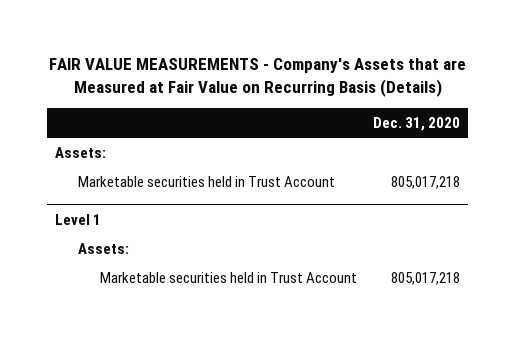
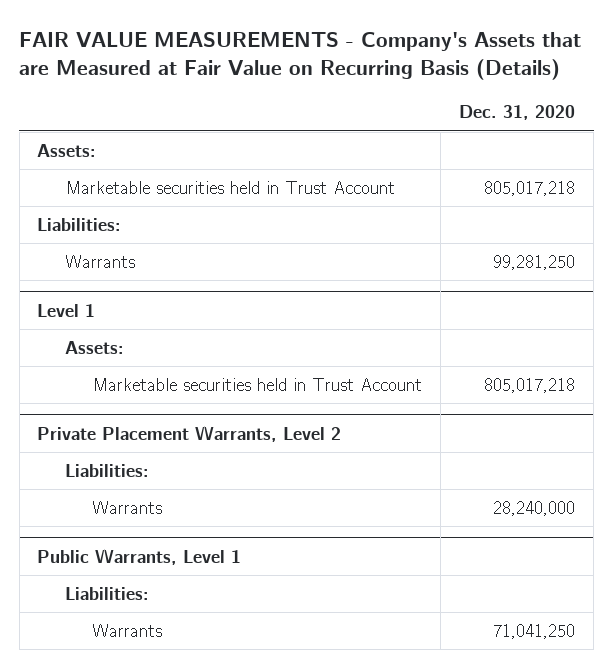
none -> [37,217,122,231] Liabilities:
none -> [64,254,135,268] Warrants
none -> [37,424,342,442] Private Placement Warrants, Level 2
none -> [64,463,149,477] Liabilities:
none -> [92,500,163,514] Warrants
none -> [37,547,242,565] Public Warrants, Level 1
none -> [64,586,149,600] Liabilities:
none -> [92,623,163,637] Warrants

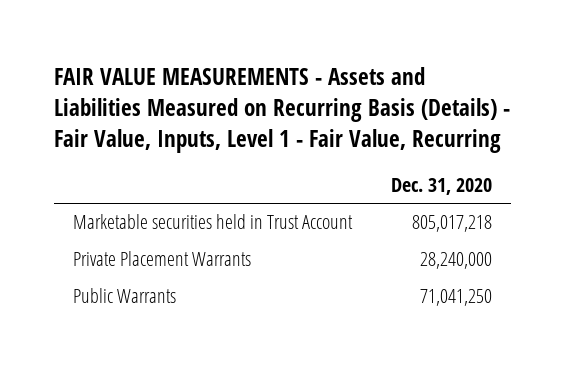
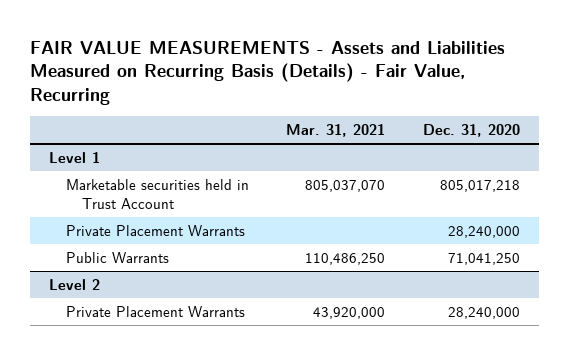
[54,66,511,153] FAIR VALUE MEASUREMENTS - Assets and Liabilities Measured on Recurring Basis (Details) - Fair Value, Inputs, Level 1 - Fair Value, Recurring -> [30,40,506,105] FAIR VALUE MEASUREMENTS - Assets and Liabilities Measured on Recurring Basis (Details) - Fair Value, Recurring
none -> [286,123,386,137] Mar. 31, 2021
none -> [49,151,101,163] Level 1
none -> [49,278,101,290] Level 2
none -> [65,305,245,317] Private Placement Warrants

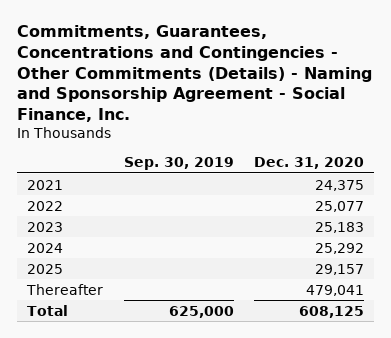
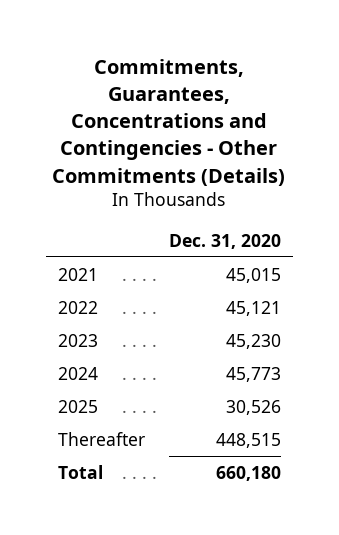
[16,25,372,123] Commitments, Guarantees, Concentrations and Contingencies - Other Commitments (Details) - Naming and Sponsorship Agreement - Social Finance, Inc. -> [52,58,286,186] Commitments, Guarantees, Concentrations and Contingencies - Other Commitments (Details)
[123,156,234,170] Sep. 30, 2019 -> none
[315,179,365,191] 24,375 -> [225,267,281,283] 45,015
[315,200,365,212] 25,077 -> [225,300,281,316] 45,121
[315,221,365,233] 25,183 -> [225,333,281,349] 45,230
[315,242,365,254] 25,292 -> [225,366,281,382] 45,773
[315,263,365,275] 29,157 -> [225,399,281,415] 30,526
[306,284,365,296] 479,041 -> [215,432,281,448] 448,515
[299,305,365,318] 608,125 -> [215,465,281,481] 660,180

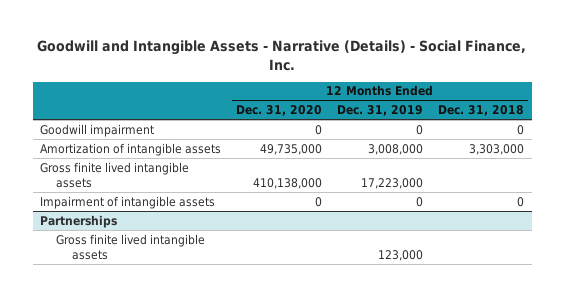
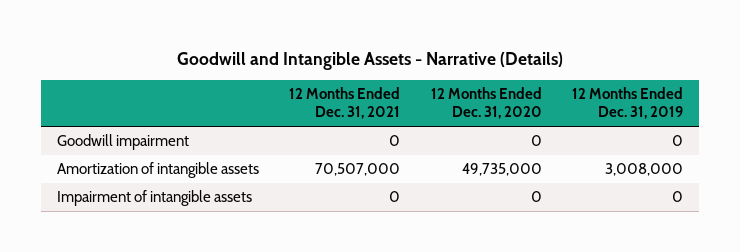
[37,40,527,71] Goodwill and Intangible Assets - Narrative (Details) - Social Finance, Inc. -> [177,51,564,70] Goodwill and Intangible Assets - Narrative (Details)
[438,105,525,117] Dec. 31, 2018 -> none
none -> [289,87,401,120] 12 Months Ended Dec. 31, 2021
[40,161,190,188] Gross finite lived intangible assets -> none
[40,214,118,228] Partnerships -> none
[56,233,206,260] Gross finite lived intangible assets -> none

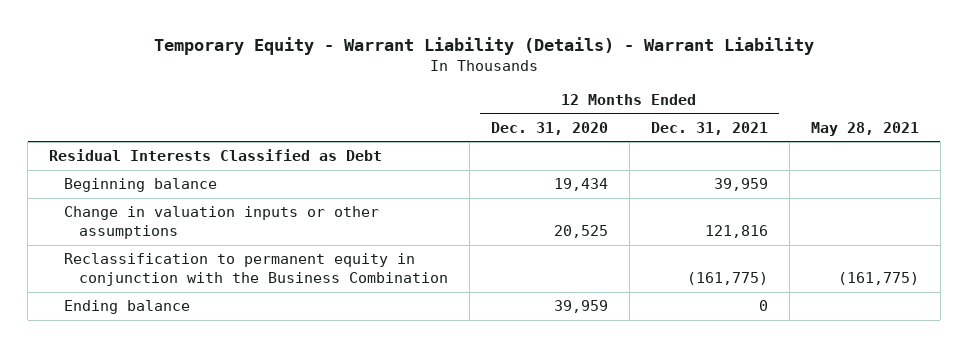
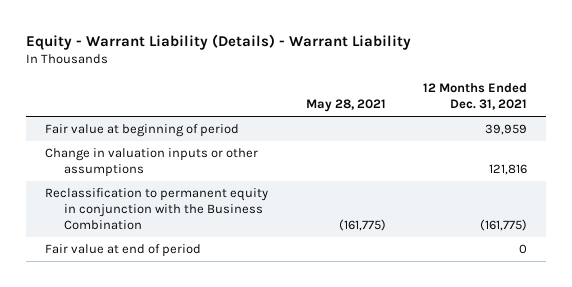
[153,36,814,55] Temporary Equity - Warrant Liability (Details) - Warrant Liability -> [25,33,411,50] Equity - Warrant Liability (Details) - Warrant Liability
[490,121,608,135] Dec. 31, 2020 -> none
[49,149,383,162] Residual Interests Classified as Debt -> none
[63,178,217,193] Beginning balance -> [44,124,239,138] Fair value at beginning of period
[63,300,190,315] Ending balance -> [44,244,201,258] Fair value at end of period

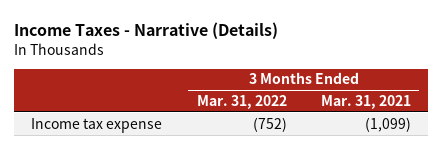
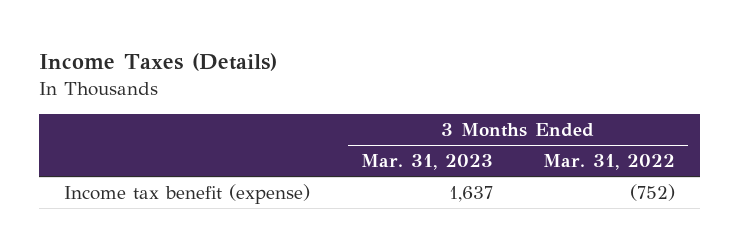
[14,21,279,39] Income Taxes - Narrative (Details) -> [38,52,277,71] Income Taxes (Details)
[320,94,411,109] Mar. 31, 2021 -> none
none -> [360,154,493,171] Mar. 31, 2023
[31,117,163,133] Income tax expense -> [64,184,311,205] Income tax benefit (expense)

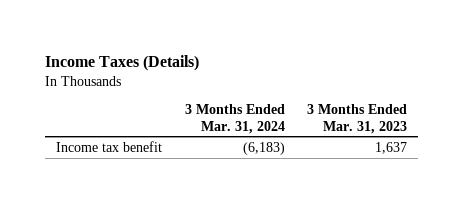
[543,154,676,171] Mar. 31, 2022 -> none
none -> [184,104,285,134] 3 Months Ended Mar. 31, 2024
[64,184,311,205] Income tax benefit (expense) -> [56,140,163,152] Income tax benefit

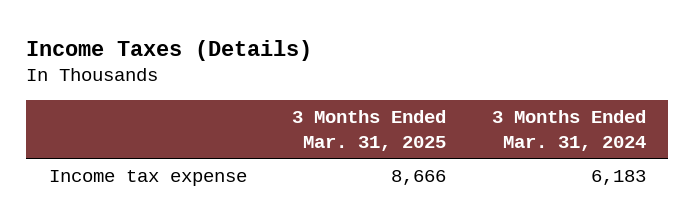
[306,104,407,134] 3 Months Ended Mar. 31, 2023 -> none
none -> [292,110,447,151] 3 Months Ended Mar. 31, 2025
[56,140,163,152] Income tax benefit -> [48,169,247,186] Income tax expense
[242,141,285,155] (6,183) -> [590,169,646,185] 6,183

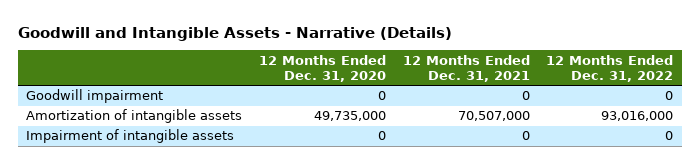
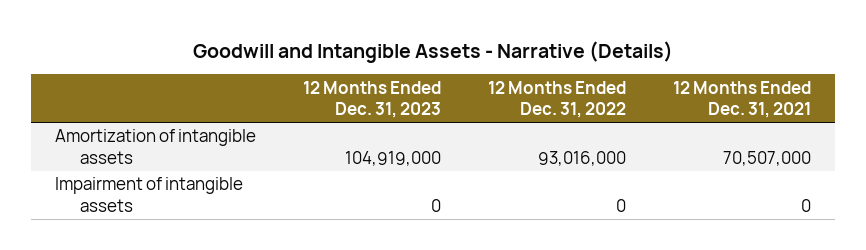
[259,54,387,82] 12 Months Ended Dec. 31, 2020 -> none
none -> [303,80,442,119] 12 Months Ended Dec. 31, 2023
[26,89,164,104] Goodwill impairment -> none

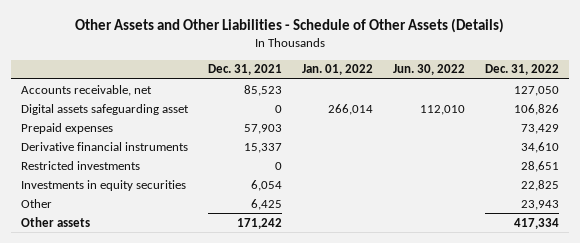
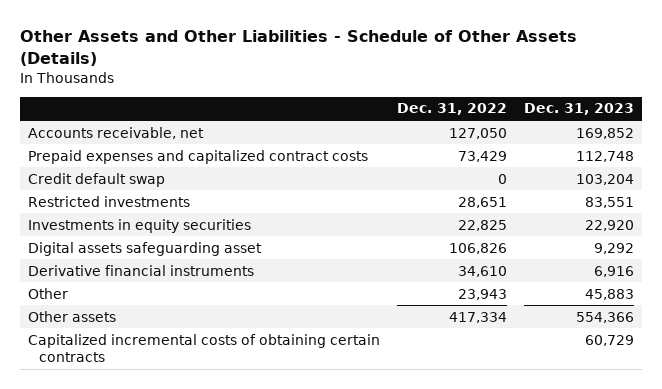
[207,64,282,76] Dec. 31, 2021 -> none
[301,64,373,76] Jan. 01, 2022 -> none
[393,64,466,76] Jun. 30, 2022 -> none
none -> [523,103,634,116] Dec. 31, 2023
[20,122,113,134] Prepaid expenses -> [28,149,369,164] Prepaid expenses and capitalized contract costs
none -> [28,172,166,187] Credit default swap
[20,103,189,115] Digital assets safeguarding asset -> [28,241,263,256] Digital assets safeguarding asset
[20,141,188,151] Derivative financial instruments -> [28,264,255,276] Derivative financial instruments
none -> [28,333,381,363] Capitalized incremental costs of obtaining certain contracts

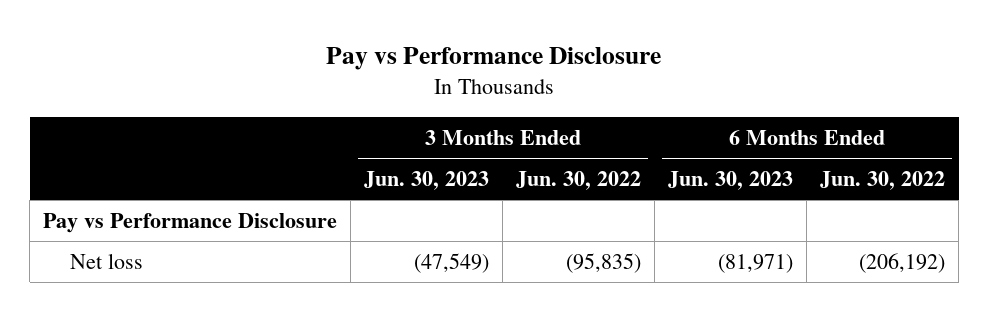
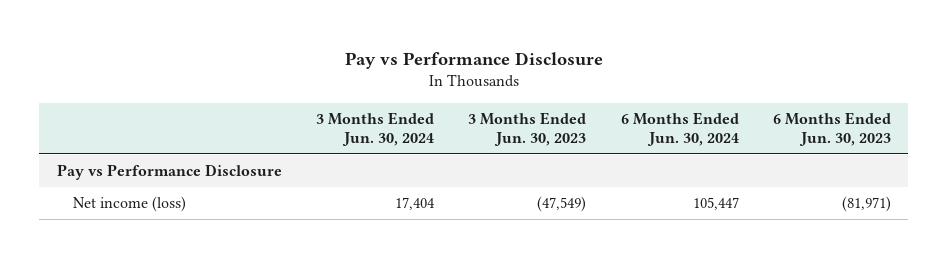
[516,171,642,191] Jun. 30, 2022 -> none
[820,171,946,191] Jun. 30, 2022 -> none
none -> [316,111,435,147] 3 Months Ended Jun. 30, 2024
none -> [620,111,739,147] 6 Months Ended Jun. 30, 2024
[69,253,143,270] Net loss -> [73,196,187,213] Net income (loss)

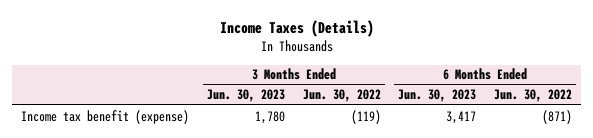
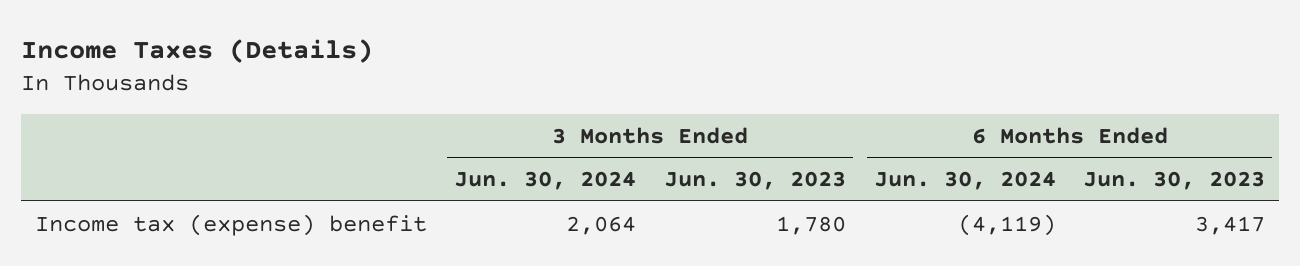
[302,89,381,103] Jun. 30, 2022 -> none
[493,89,572,103] Jun. 30, 2022 -> none
none -> [454,171,637,191] Jun. 30, 2024
none -> [873,171,1056,191] Jun. 30, 2024
[21,109,190,124] Income tax benefit (expense) -> [34,213,427,236] Income tax (expense) benefit

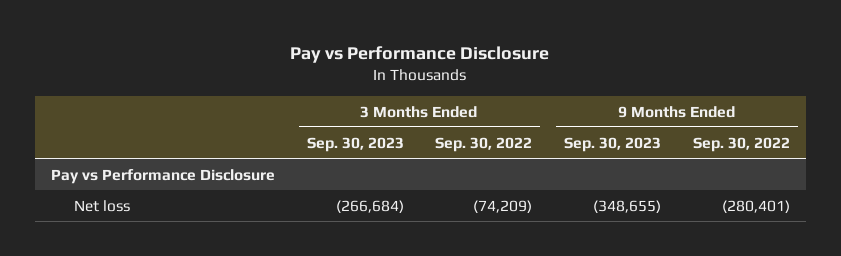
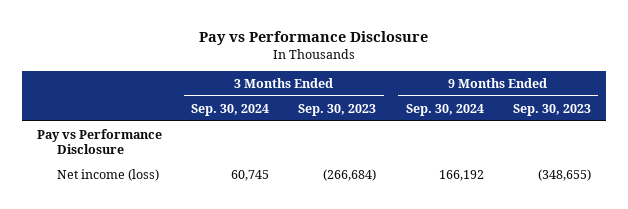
[435,136,533,152] Sep. 30, 2022 -> none
[692,136,790,152] Sep. 30, 2022 -> none
none -> [191,103,270,116] Sep. 30, 2024
none -> [405,103,484,116] Sep. 30, 2024
[73,199,130,212] Net loss -> [56,168,159,181] Net income (loss)

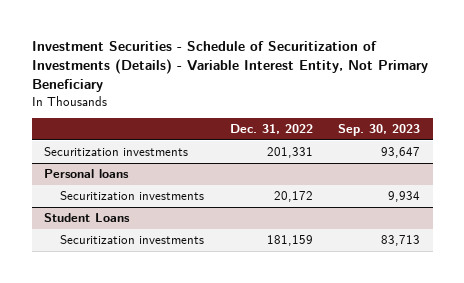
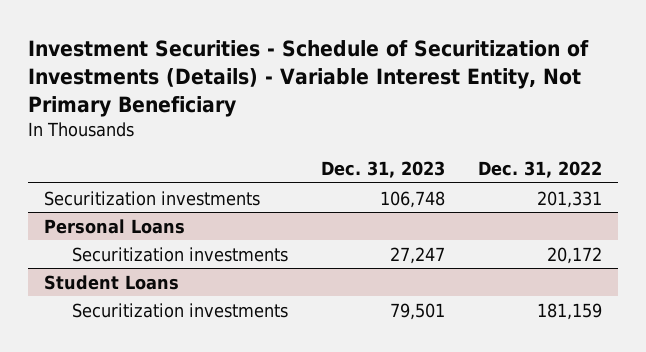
[337,124,420,137] Sep. 30, 2023 -> none
none -> [321,160,446,178] Dec. 31, 2023
[44,169,130,179] Personal loans -> [43,218,185,234] Personal Loans

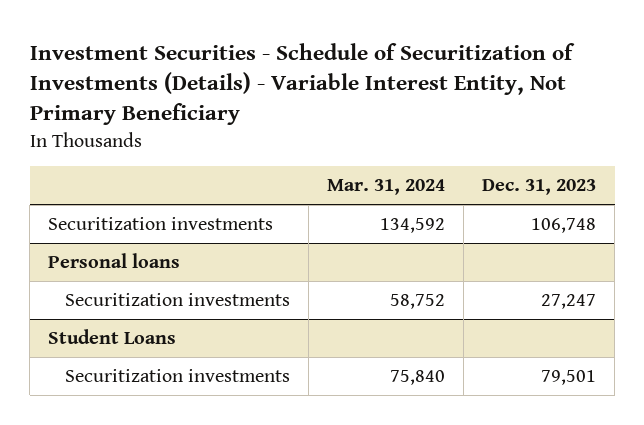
[477,160,602,178] Dec. 31, 2022 -> none
none -> [326,179,445,196] Mar. 31, 2024
[43,218,185,234] Personal Loans -> [48,253,181,269] Personal loans

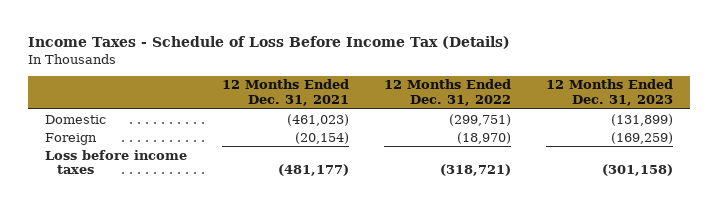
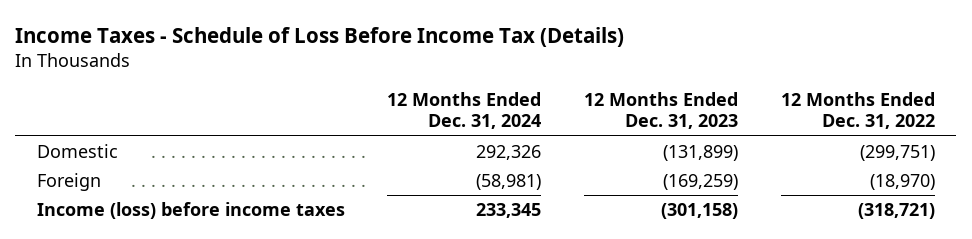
[222,79,350,107] 12 Months Ended Dec. 31, 2021 -> none
none -> [387,91,542,130] 12 Months Ended Dec. 31, 2024
[45,149,188,175] Loss before income taxes -> [36,202,345,220] Income (loss) before income taxes

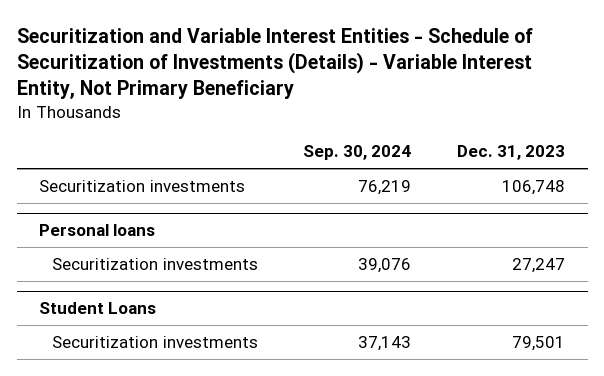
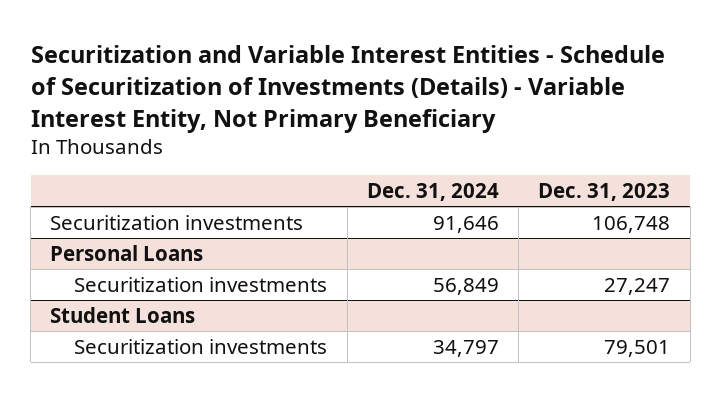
[303,145,412,161] Sep. 30, 2024 -> none
none -> [366,182,499,201] Dec. 31, 2024
[39,223,156,236] Personal loans -> [50,244,204,261] Personal Loans

